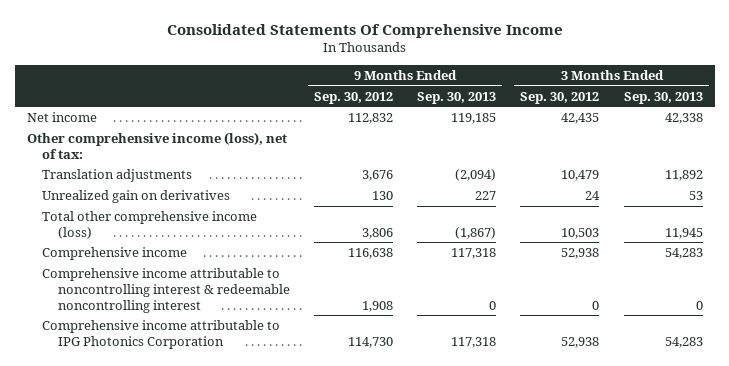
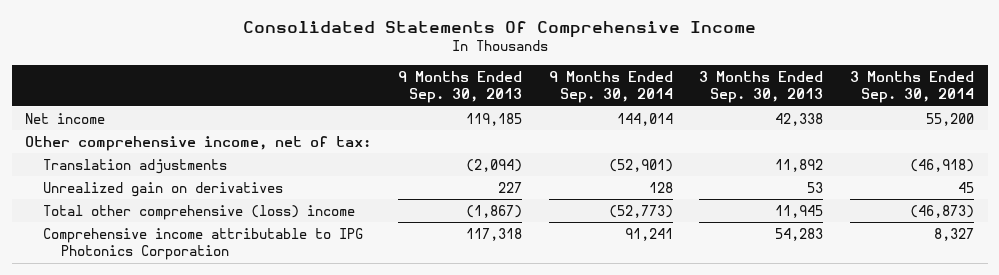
[314,91,394,104] Sep. 30, 2012 -> none
[520,91,600,104] Sep. 30, 2012 -> none
none -> [548,70,673,104] 9 Months Ended Sep. 30, 2014
none -> [850,70,975,104] 3 Months Ended Sep. 30, 2014
[26,131,287,159] Other comprehensive income (loss), net of tax: -> [24,135,371,151] Other comprehensive income, net of tax:
[42,246,188,260] Comprehensive income -> none
[42,267,290,313] Comprehensive income attributable to noncontrolling interest & redeemable noncontrolling interest -> none
[42,210,258,239] Total other comprehensive income (loss) -> [43,204,356,220] Total other comprehensive (loss) income

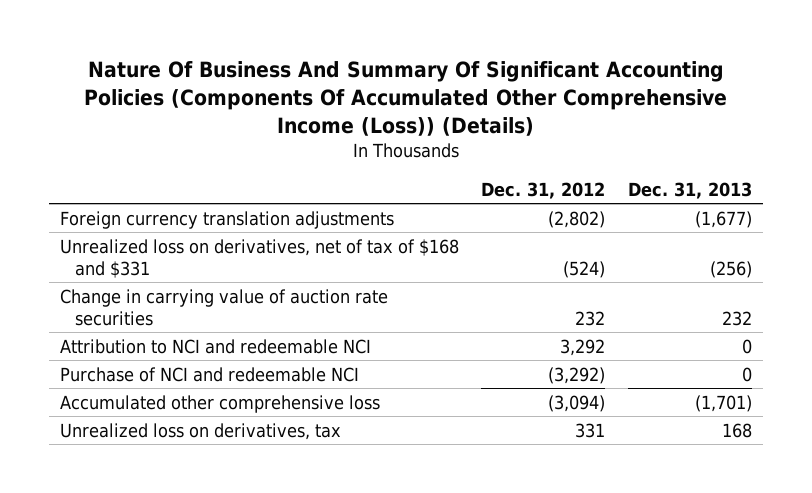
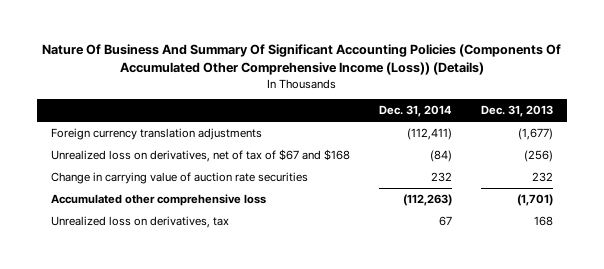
[481,181,606,199] Dec. 31, 2012 -> none
none -> [378,105,452,118] Dec. 31, 2014
[60,238,460,278] Unrealized loss on derivatives, net of tax of $168 and $331 -> [51,149,351,163] Unrealized loss on derivatives, net of tax of $67 and $168
[60,338,372,354] Attribution to NCI and redeemable NCI -> none
[60,366,360,382] Purchase of NCI and redeemable NCI -> none

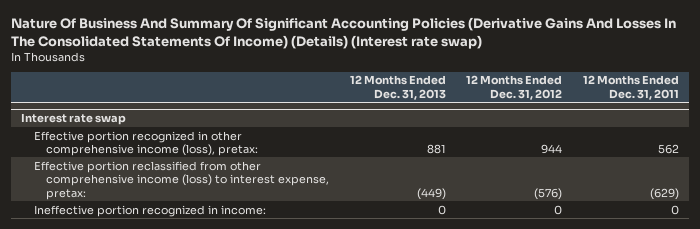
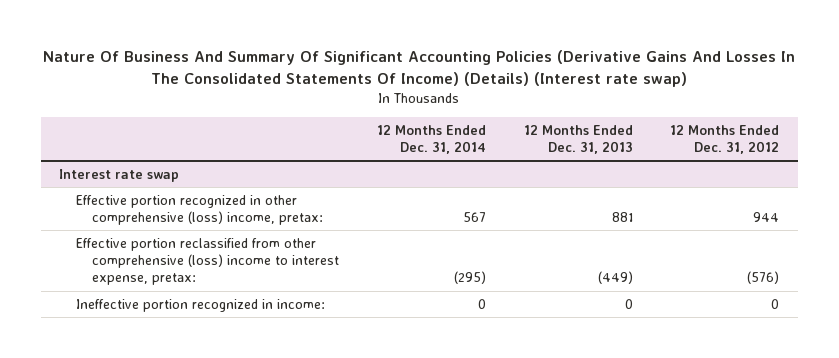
[582,75,679,101] 12 Months Ended Dec. 31, 2011 -> none
none -> [377,124,487,154] 12 Months Ended Dec. 31, 2014
[33,130,259,157] Effective portion recognized in other comprehensive income (loss), pretax: -> [75,194,324,226] Effective portion recognized in other comprehensive (loss) income, pretax:
[33,160,330,200] Effective portion reclassified from other comprehensive income (loss) to interest expense, pretax: -> [75,237,340,286] Effective portion reclassified from other comprehensive (loss) income to interest expense, pretax:

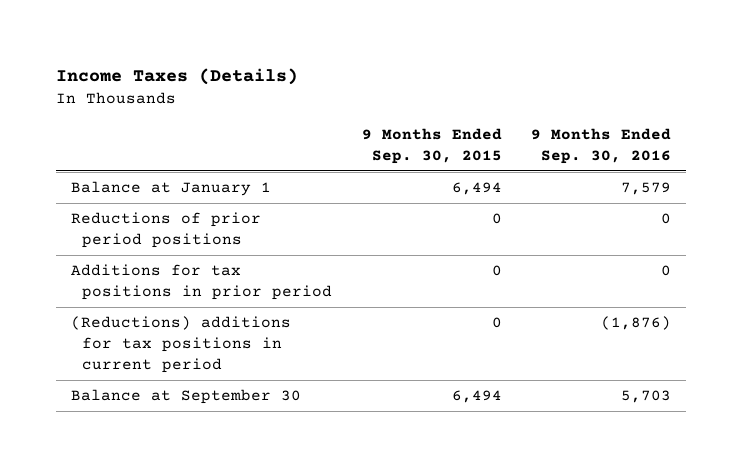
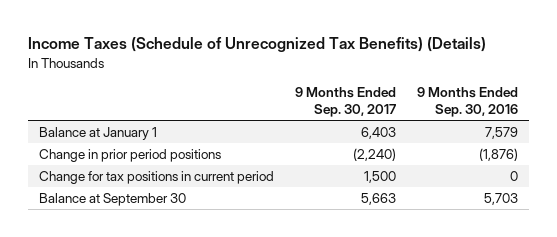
[55,67,298,85] Income Taxes (Details) -> [28,37,487,53] Income Taxes (Schedule of Unrecognized Tax Benefits) (Details)
[361,127,502,164] 9 Months Ended Sep. 30, 2015 -> none
none -> [295,87,397,118] 9 Months Ended Sep. 30, 2017
[70,264,333,300] Additions for tax positions in prior period -> none
[70,212,261,248] Reductions of prior period positions -> [38,149,221,163] Change in prior period positions
[660,213,671,225] 0 -> [479,148,519,162] (1,876)
[70,316,291,373] (Reductions) additions for tax positions in current period -> [38,171,274,185] Change for tax positions in current period
[600,316,671,331] (1,876) -> [510,171,519,182] 0

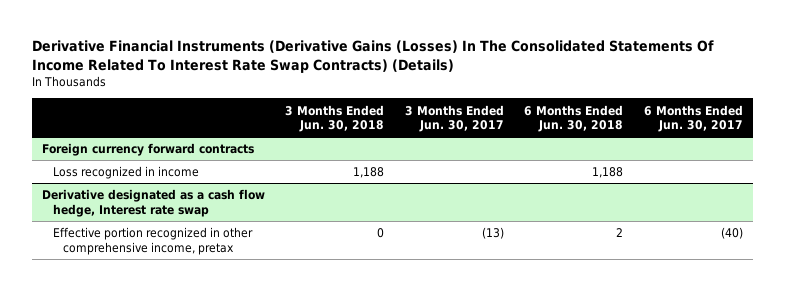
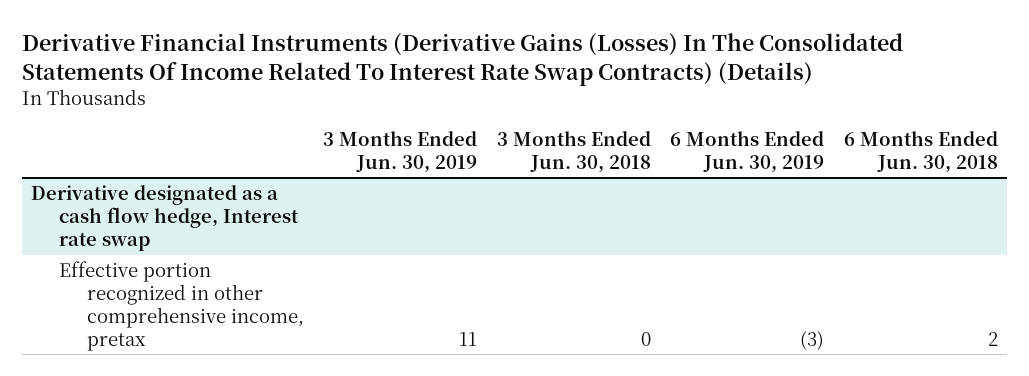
[404,104,504,133] 3 Months Ended Jun. 30, 2017 -> none
[643,104,743,133] 6 Months Ended Jun. 30, 2017 -> none
none -> [323,130,478,173] 3 Months Ended Jun. 30, 2019
none -> [670,130,825,173] 6 Months Ended Jun. 30, 2019
[42,143,255,157] Foreign currency forward contracts -> none
[52,166,199,180] Loss recognized in income -> none

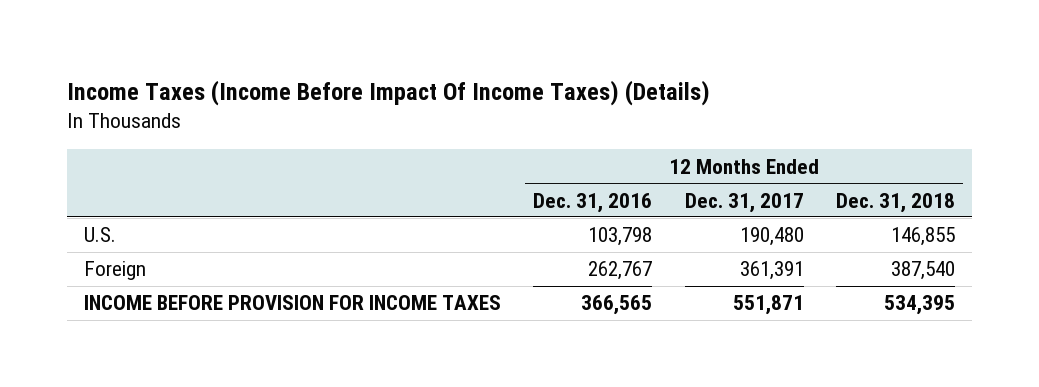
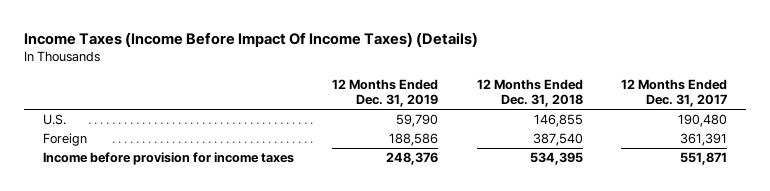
[533,192,653,213] Dec. 31, 2016 -> none
none -> [332,78,439,108] 12 Months Ended Dec. 31, 2019
[83,295,501,311] INCOME BEFORE PROVISION FOR INCOME TAXES -> [42,152,294,166] Income before provision for income taxes

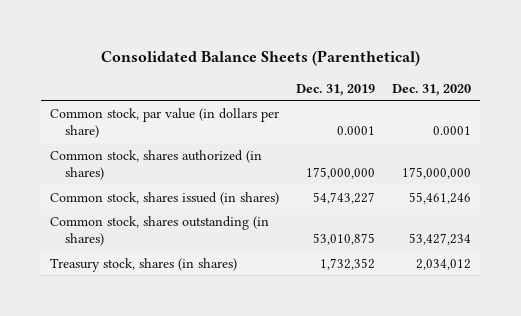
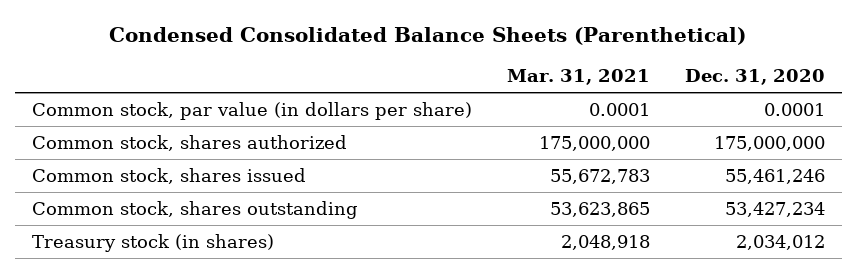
[100,50,420,67] Consolidated Balance Sheets (Parenthetical) -> [109,26,747,45] Condensed Consolidated Balance Sheets (Parenthetical)
[296,83,376,96] Dec. 31, 2019 -> none
none -> [506,69,650,86] Mar. 31, 2021
[49,149,262,181] Common stock, shares authorized (in shares) -> [32,134,348,151] Common stock, shares authorized
[49,191,279,205] Common stock, shares issued (in shares) -> [32,167,307,184] Common stock, shares issued
[49,215,269,247] Common stock, shares outstanding (in shares) -> [32,200,359,219] Common stock, shares outstanding
[49,257,237,272] Treasury stock, shares (in shares) -> [32,233,275,252] Treasury stock (in shares)

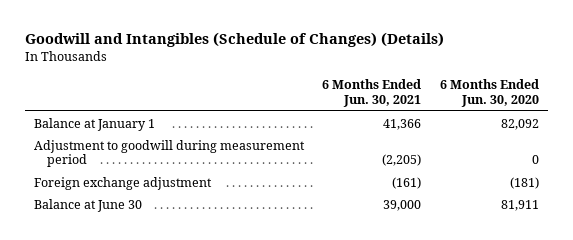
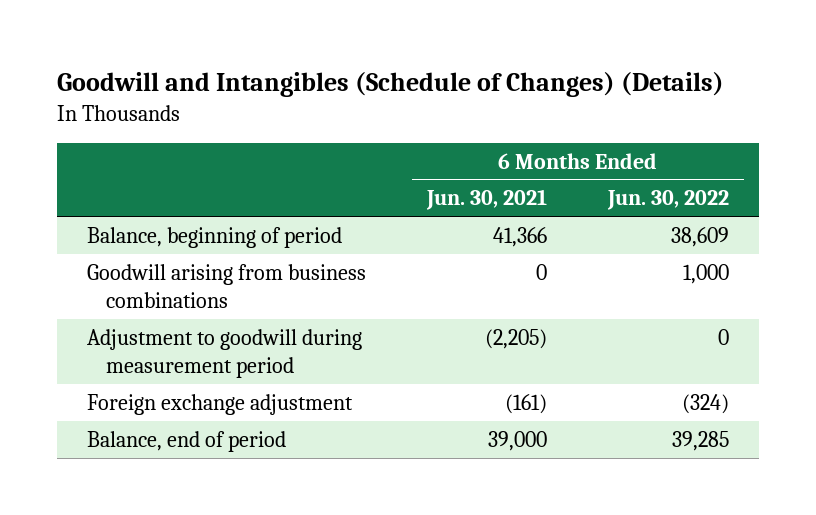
[439,79,539,107] 6 Months Ended Jun. 30, 2020 -> none
none -> [606,190,729,211] Jun. 30, 2022
[34,117,156,131] Balance at January 1 -> [87,226,343,248] Balance, beginning of period
none -> [87,263,367,309] Goodwill arising from business combinations
[34,198,143,212] Balance at June 30 -> [87,430,287,452] Balance, end of period

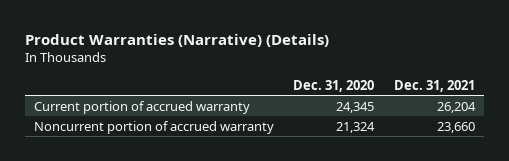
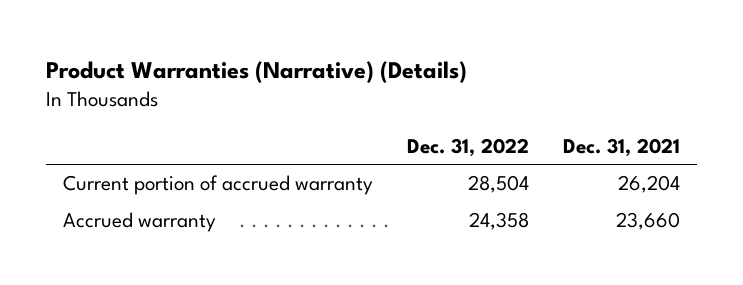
[293,79,375,92] Dec. 31, 2020 -> none
none -> [406,137,529,157] Dec. 31, 2022
[34,120,275,134] Noncurrent portion of accrued warranty -> [62,212,216,233] Accrued warranty

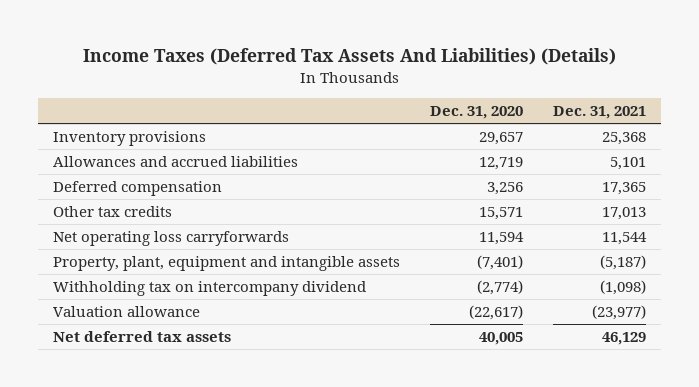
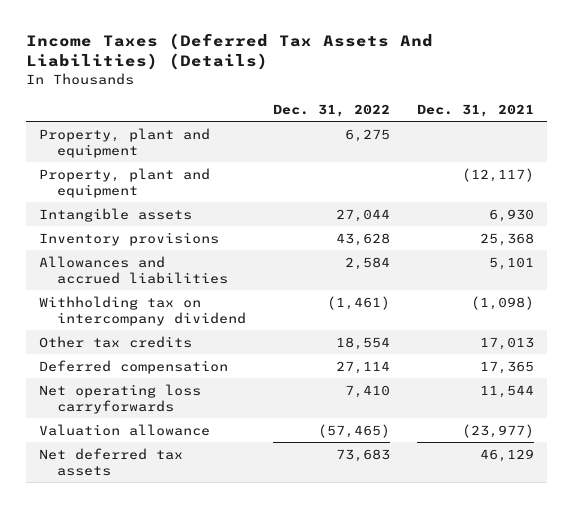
[430,105,524,119] Dec. 31, 2020 -> none
none -> [272,103,390,117] Dec. 31, 2022
none -> [39,127,211,158] Property, plant and equipment
none -> [39,167,211,198] Property, plant and equipment
none -> [39,207,193,222] Intangible assets
[53,281,367,297] Withholding tax on intercompany dividend -> [39,295,247,326] Withholding tax on intercompany dividend
[53,181,223,197] Deferred compensation -> [39,359,229,374] Deferred compensation
[53,256,401,272] Property, plant, equipment and intangible assets -> none

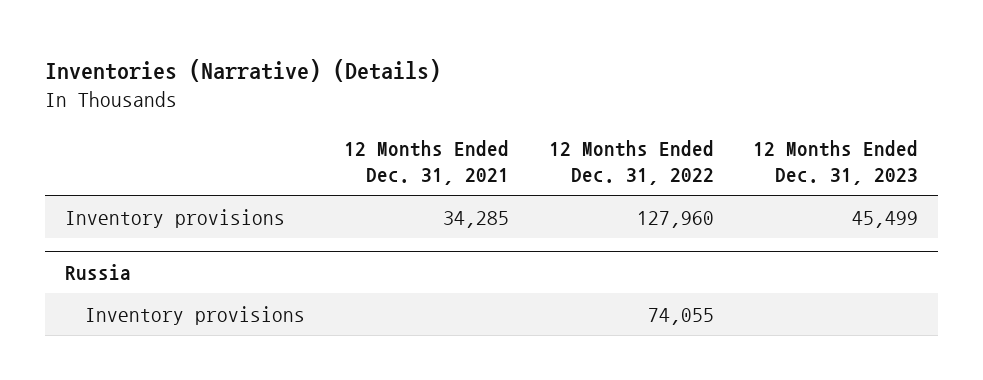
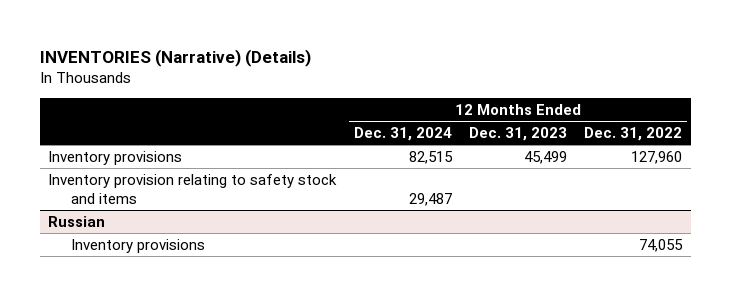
[45,58,442,82] Inventories (Narrative) (Details) -> [39,48,311,67] INVENTORIES (Narrative) (Details)
[344,140,510,186] 12 Months Ended Dec. 31, 2021 -> none
none -> [353,127,452,142] Dec. 31, 2024
none -> [48,173,338,204] Inventory provision relating to safety stock and items
[65,263,132,280] Russia -> [48,215,106,227] Russian

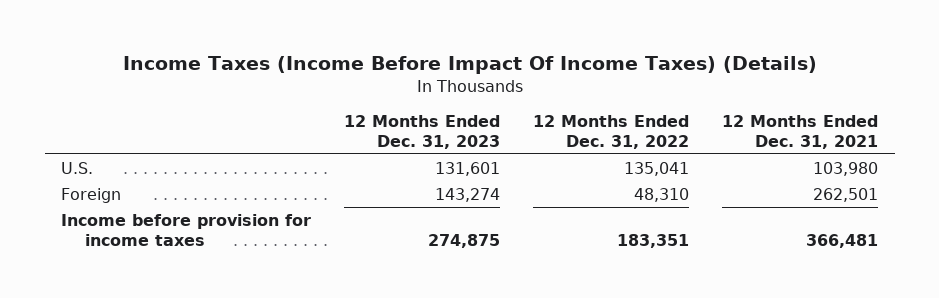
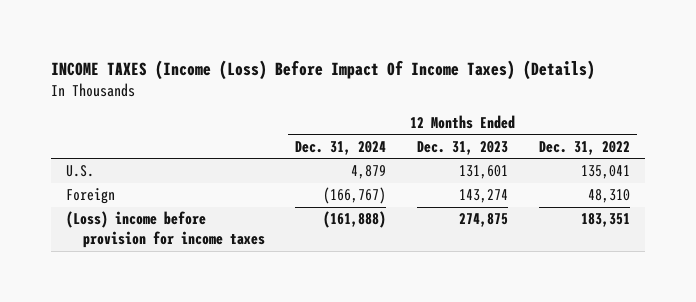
[122,55,817,74] Income Taxes (Income Before Impact Of Income Taxes) (Details) -> [50,59,595,80] INCOME TAXES (Income (Loss) Before Impact Of Income Taxes) (Details)
[722,114,879,149] 12 Months Ended Dec. 31, 2021 -> none
none -> [295,140,387,155] Dec. 31, 2024
[61,213,312,246] Income before provision for income taxes -> [66,211,265,249] (Loss) income before provision for income taxes

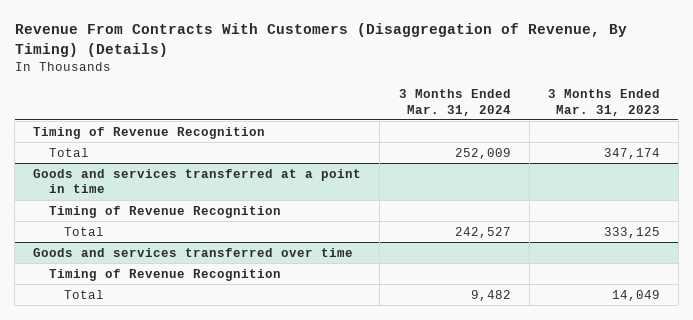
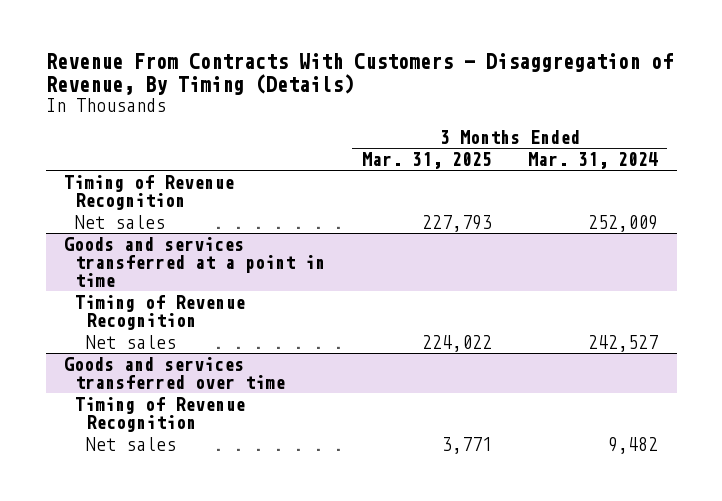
[14,23,627,57] Revenue From Contracts With Customers (Disaggregation of Revenue, By Timing) (Details) -> [45,52,673,95] Revenue From Contracts With Customers - Disaggregation of Revenue, By Timing (Details)
[547,88,660,116] 3 Months Ended Mar. 31, 2023 -> none
none -> [361,152,492,170] Mar. 31, 2025
[48,147,89,157] Total -> [74,214,165,229] Net sales
[63,226,104,236] Total -> [85,334,176,349] Net sales
[63,289,104,299] Total -> [85,436,176,451] Net sales

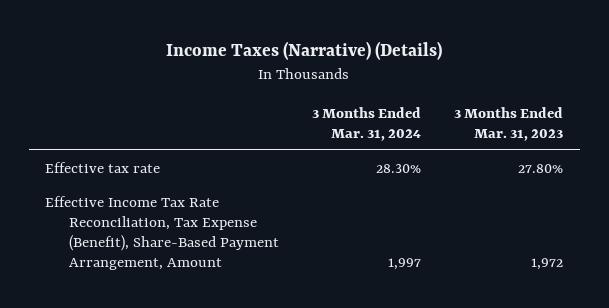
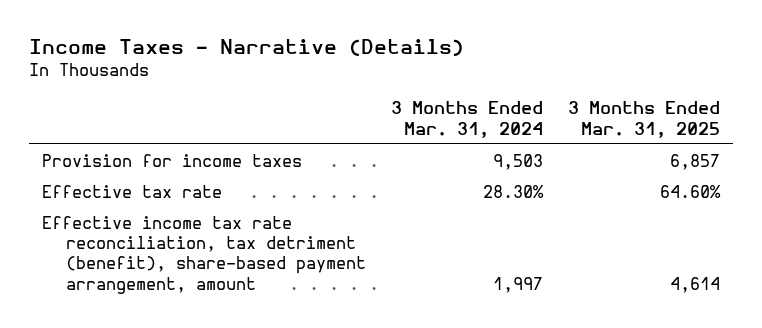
[166,40,443,60] Income Taxes (Narrative) (Details) -> [29,39,465,57] Income Taxes - Narrative (Details)
[454,106,564,142] 3 Months Ended Mar. 31, 2023 -> none
none -> [568,101,721,138] 3 Months Ended Mar. 31, 2025
none -> [41,153,302,167] Provision for income taxes
[45,195,280,271] Effective Income Tax Rate Reconciliation, Tax Expense (Benefit), Share-Based Payment Arrangement, Amount -> [41,215,366,294] Effective income tax rate reconciliation, tax detriment (benefit), share-based payment arrangement, amount

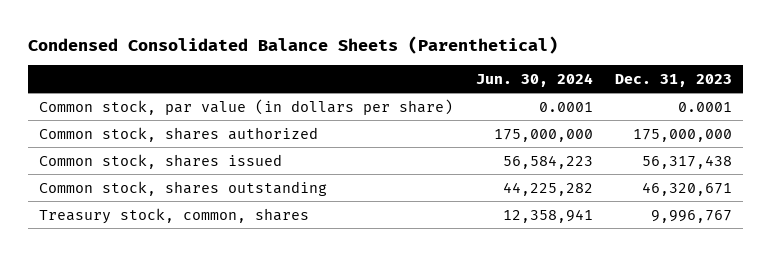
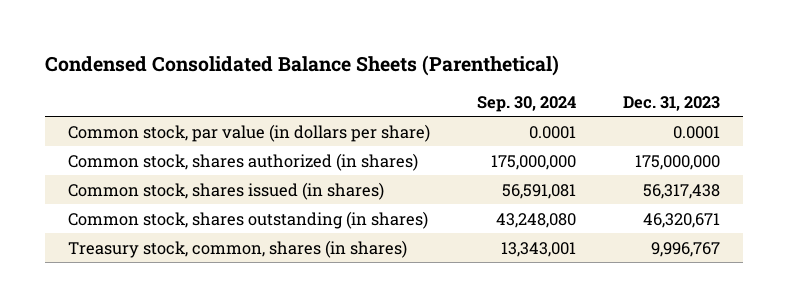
[475,72,593,87] Jun. 30, 2024 -> none
none -> [476,95,576,112] Sep. 30, 2024
[39,126,319,142] Common stock, shares authorized -> [68,152,419,171] Common stock, shares authorized (in shares)
[39,153,283,169] Common stock, shares issued -> [68,181,385,200] Common stock, shares issued (in shares)
[39,180,328,196] Common stock, shares outstanding -> [68,210,429,229] Common stock, shares outstanding (in shares)
[39,207,310,224] Treasury stock, common, shares -> [68,239,408,258] Treasury stock, common, shares (in shares)

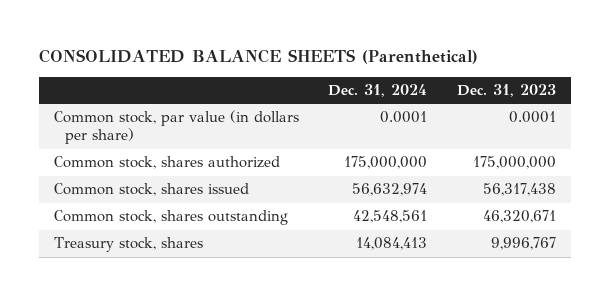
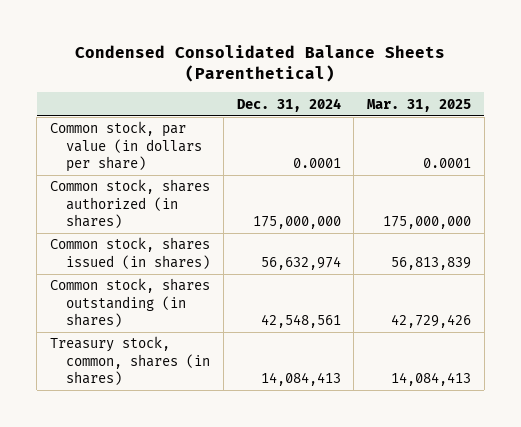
[38,49,478,65] CONSOLIDATED BALANCE SHEETS (Parenthetical) -> [75,44,446,82] Condensed Consolidated Balance Sheets (Parenthetical)
[456,84,556,98] Dec. 31, 2023 -> none
none -> [367,98,472,112] Mar. 31, 2025
[53,156,280,170] Common stock, shares authorized -> [49,179,210,229] Common stock, shares authorized (in shares)
[53,183,249,197] Common stock, shares issued -> [49,237,211,269] Common stock, shares issued (in shares)
[53,210,288,226] Common stock, shares outstanding -> [49,278,210,328] Common stock, shares outstanding (in shares)
[53,237,203,253] Treasury stock, shares -> [49,336,211,386] Treasury stock, common, shares (in shares)

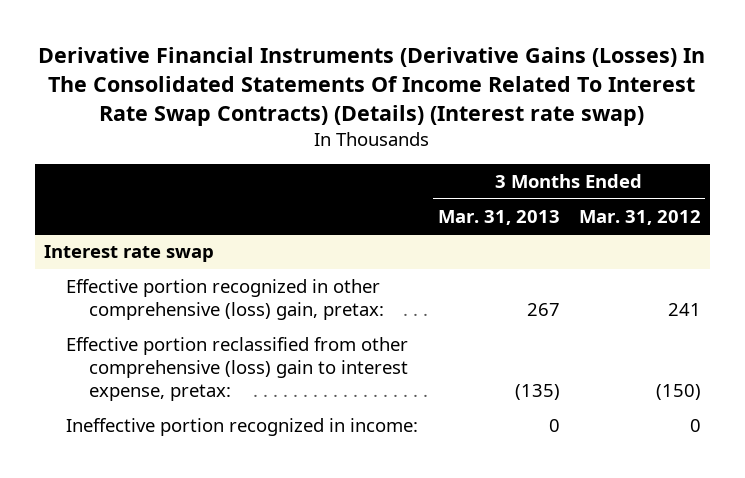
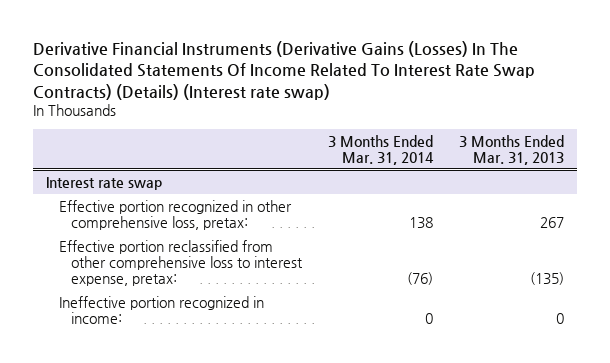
[578,209,701,225] Mar. 31, 2012 -> none
none -> [327,134,434,165] 3 Months Ended Mar. 31, 2014
[66,278,384,321] Effective portion recognized in other comprehensive (loss) gain, pretax: -> [58,199,292,230] Effective portion recognized in other comprehensive loss, pretax:
[66,336,409,402] Effective portion reclassified from other comprehensive (loss) gain to interest expense, pretax: -> [58,239,303,286] Effective portion reclassified from other comprehensive loss to interest expense, pretax:

